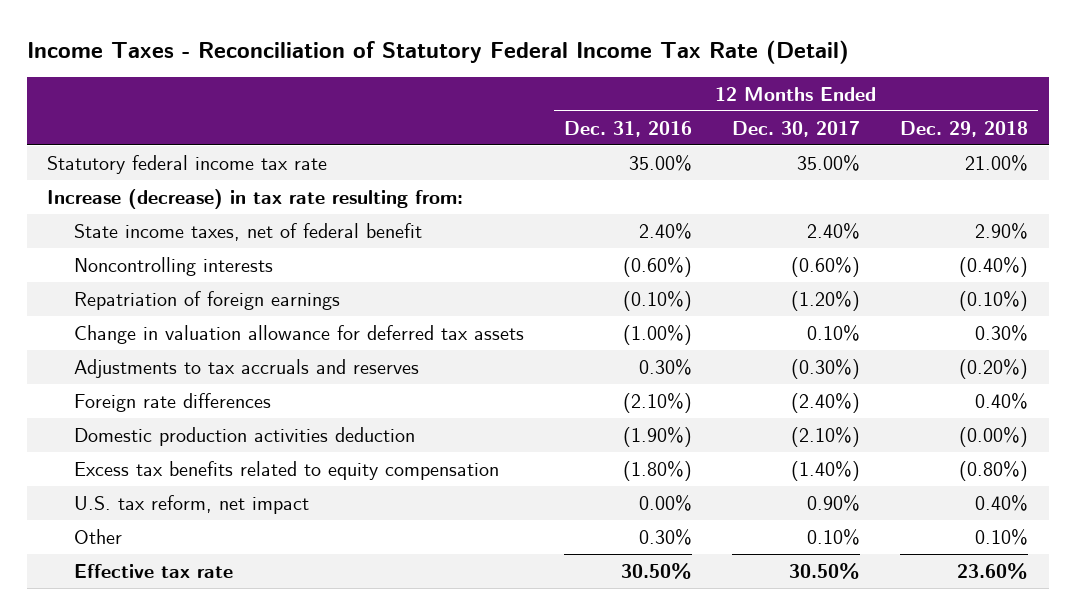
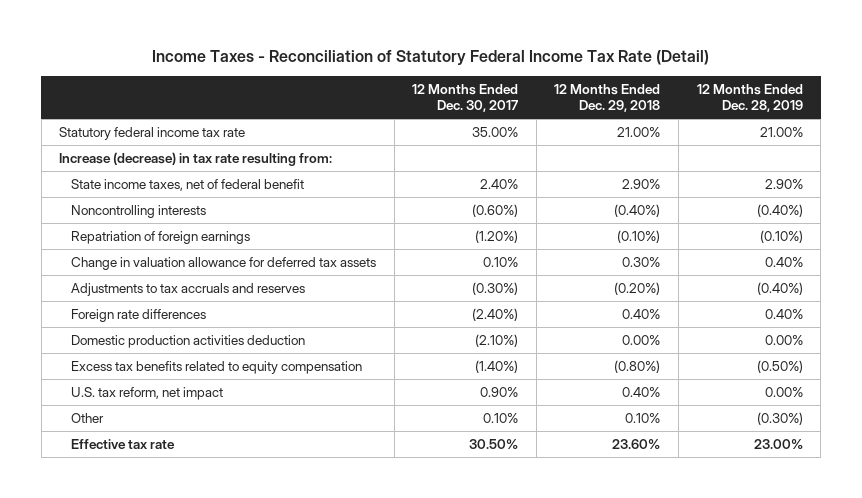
[564,120,693,137] Dec. 31, 2016 -> none
none -> [696,84,803,113] 12 Months Ended Dec. 28, 2019
[959,426,1029,447] (0.00%) -> [622,335,661,346] 0.00%

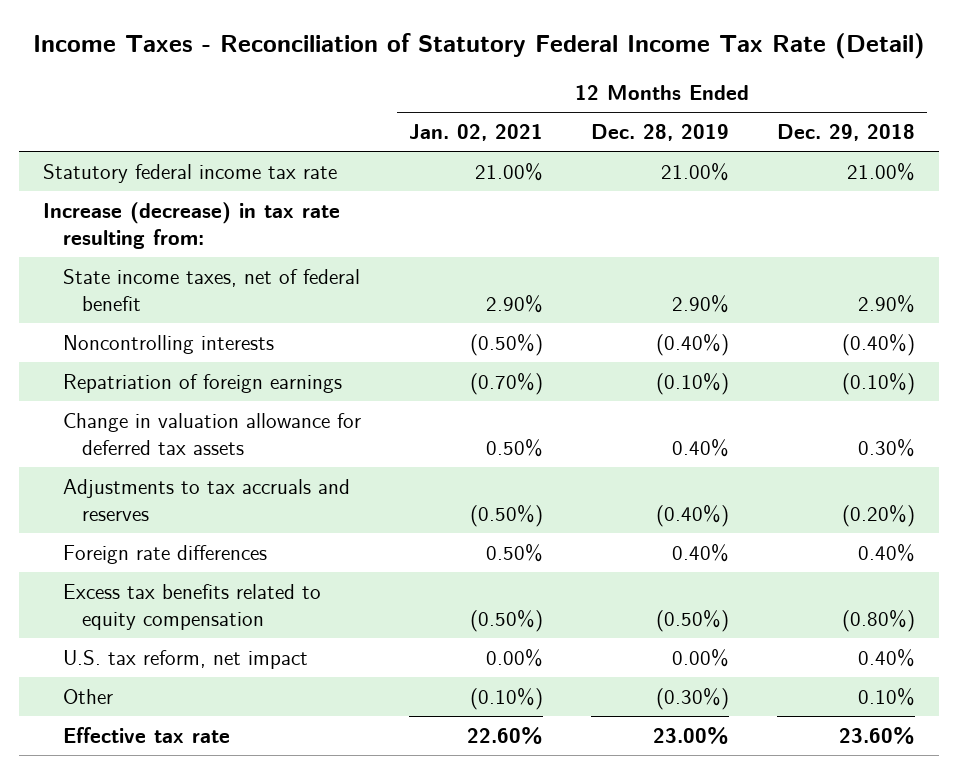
[412,84,519,113] 12 Months Ended Dec. 30, 2017 -> none
none -> [408,124,543,142] Jan. 02, 2021
[70,335,305,349] Domestic production activities deduction -> none

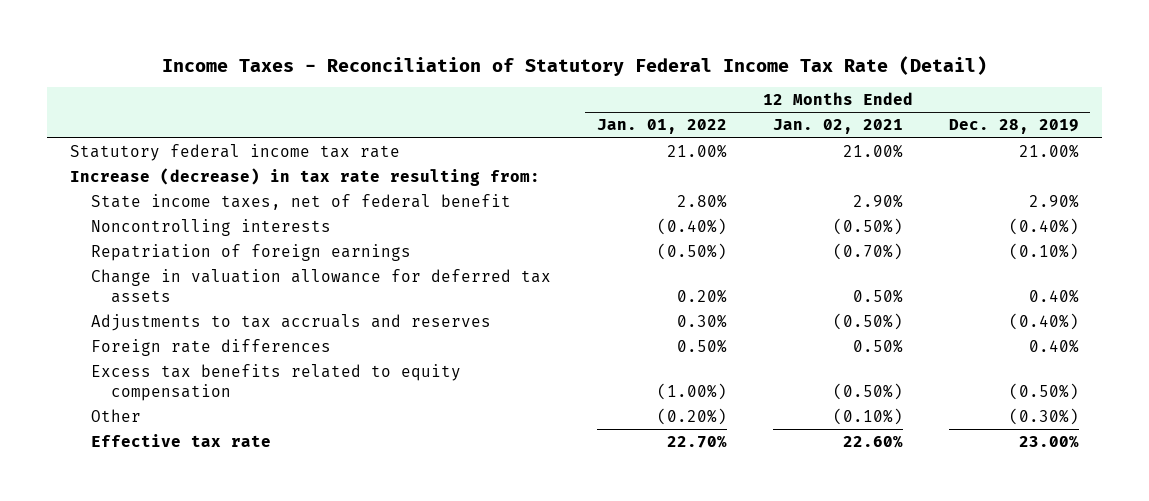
[777,124,916,142] Dec. 29, 2018 -> none
none -> [596,119,727,135] Jan. 01, 2022
[62,650,308,670] U.S. tax reform, net impact -> none

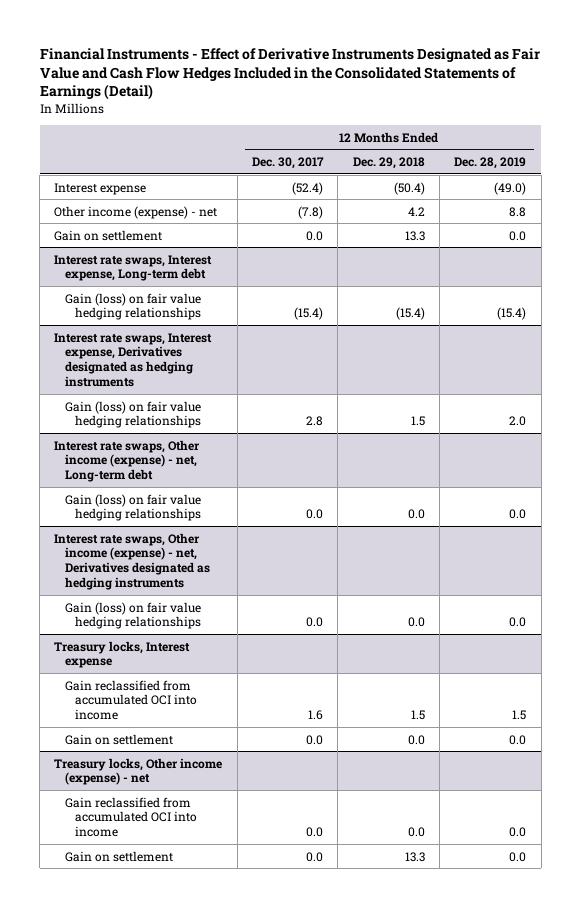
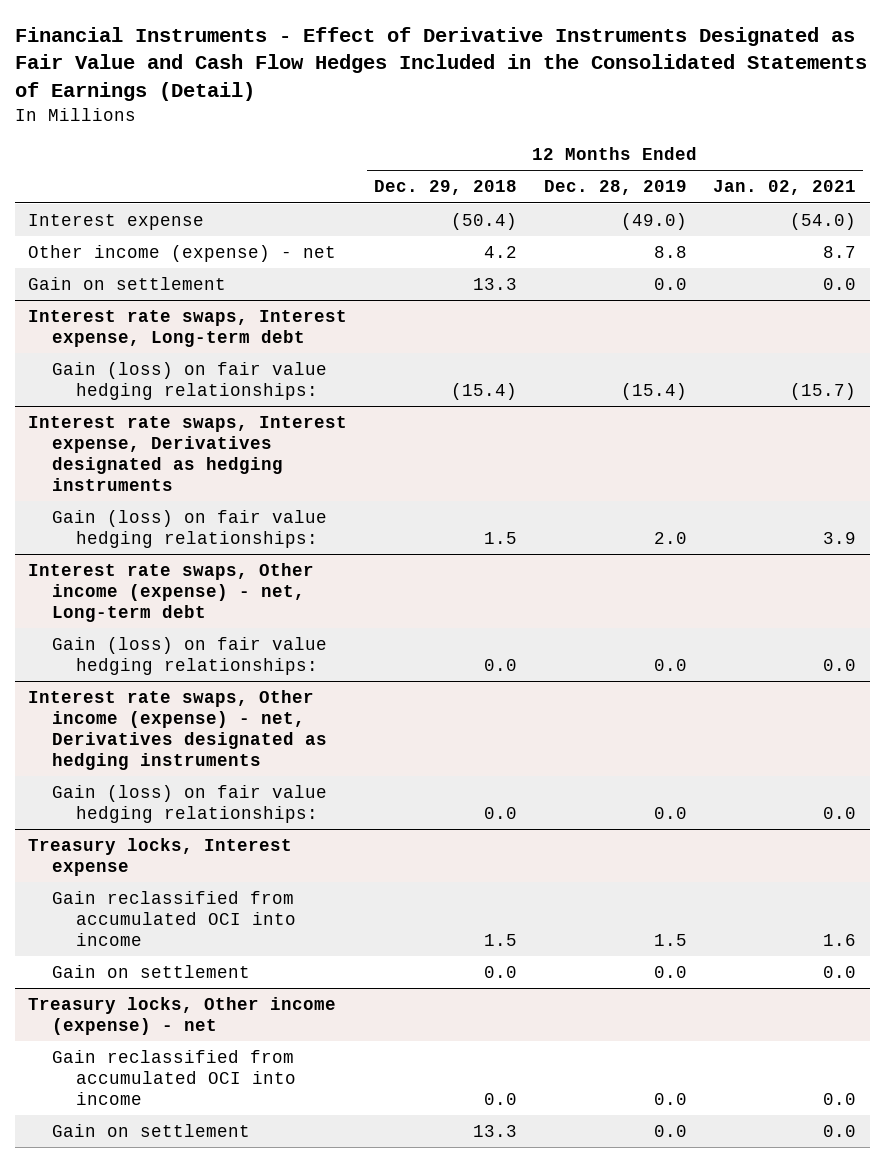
[252,157,325,170] Dec. 30, 2017 -> none
none -> [713,180,857,196] Jan. 02, 2021
[64,292,202,321] Gain (loss) on fair value hedging relationships -> [52,361,328,400] Gain (loss) on fair value hedging relationships:
[64,400,202,429] Gain (loss) on fair value hedging relationships -> [52,509,328,548] Gain (loss) on fair value hedging relationships:
[64,493,202,522] Gain (loss) on fair value hedging relationships -> [52,636,328,675] Gain (loss) on fair value hedging relationships:
[64,601,202,630] Gain (loss) on fair value hedging relationships -> [52,784,328,823] Gain (loss) on fair value hedging relationships:

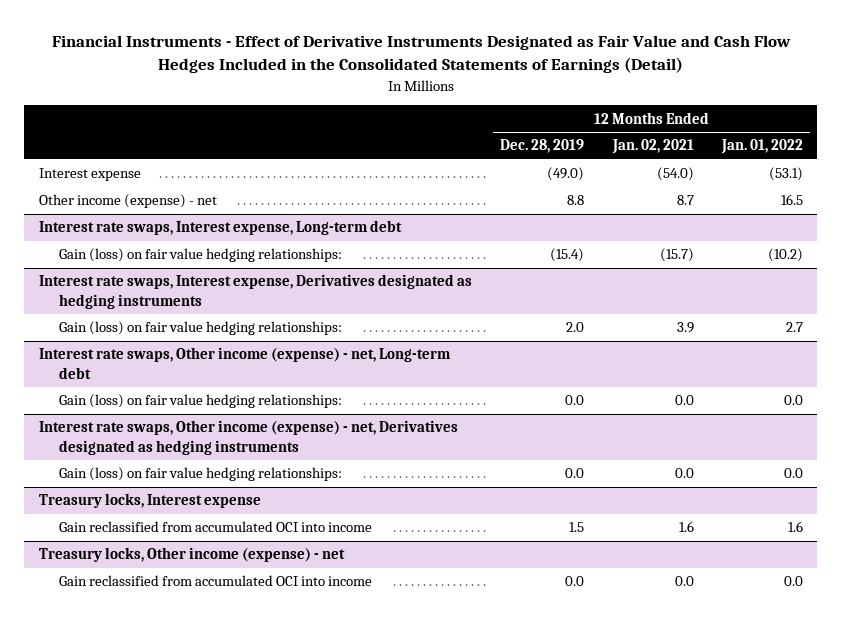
[373,180,517,196] Dec. 29, 2018 -> none
none -> [721,139,804,155] Jan. 01, 2022
[27,276,226,290] Gain on settlement -> none
[52,964,251,978] Gain on settlement -> none
[52,1123,251,1137] Gain on settlement -> none

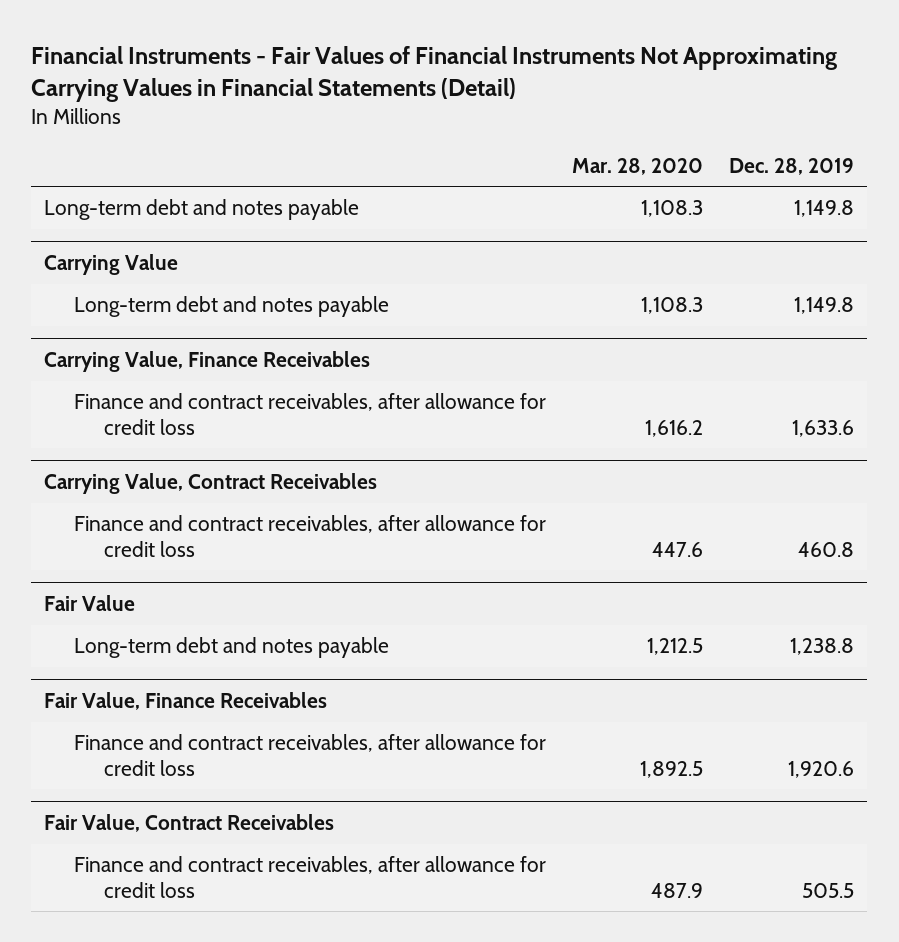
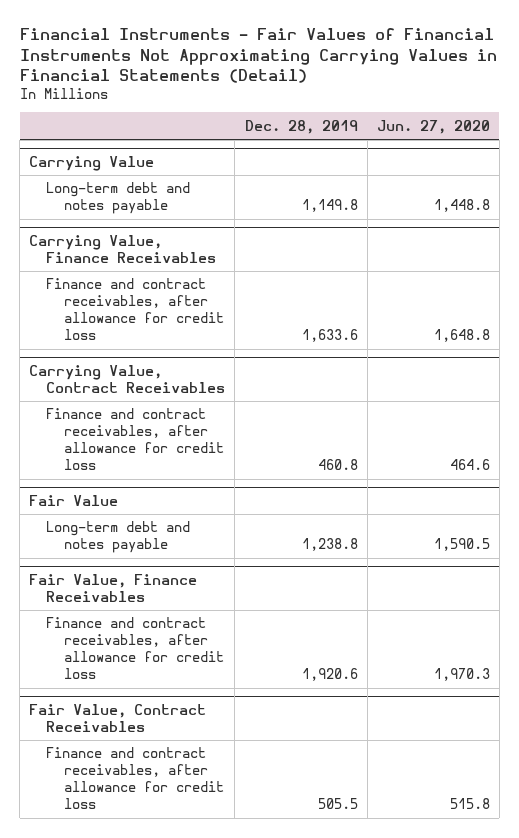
[572,157,704,175] Mar. 28, 2020 -> none
none -> [376,119,490,134] Jun. 27, 2020
[44,199,360,221] Long-term debt and notes payable -> none

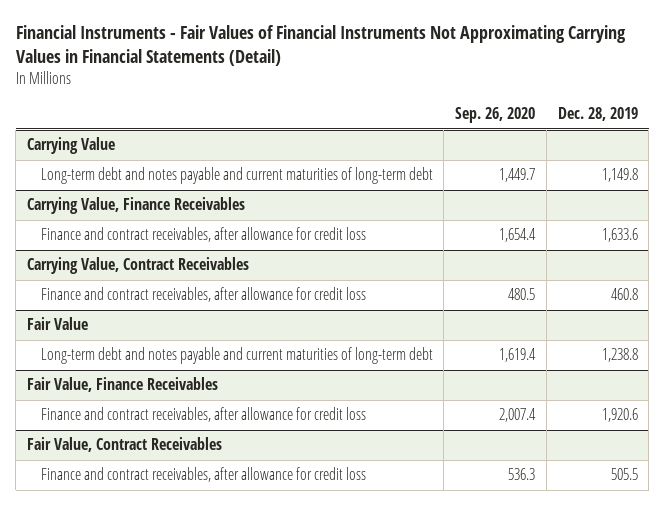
[376,119,490,134] Jun. 27, 2020 -> none
none -> [455,107,536,124] Sep. 26, 2020
[46,182,191,215] Long-term debt and notes payable -> [40,167,433,185] Long-term debt and notes payable and current maturities of long-term debt
[46,521,191,554] Long-term debt and notes payable -> [40,347,433,365] Long-term debt and notes payable and current maturities of long-term debt

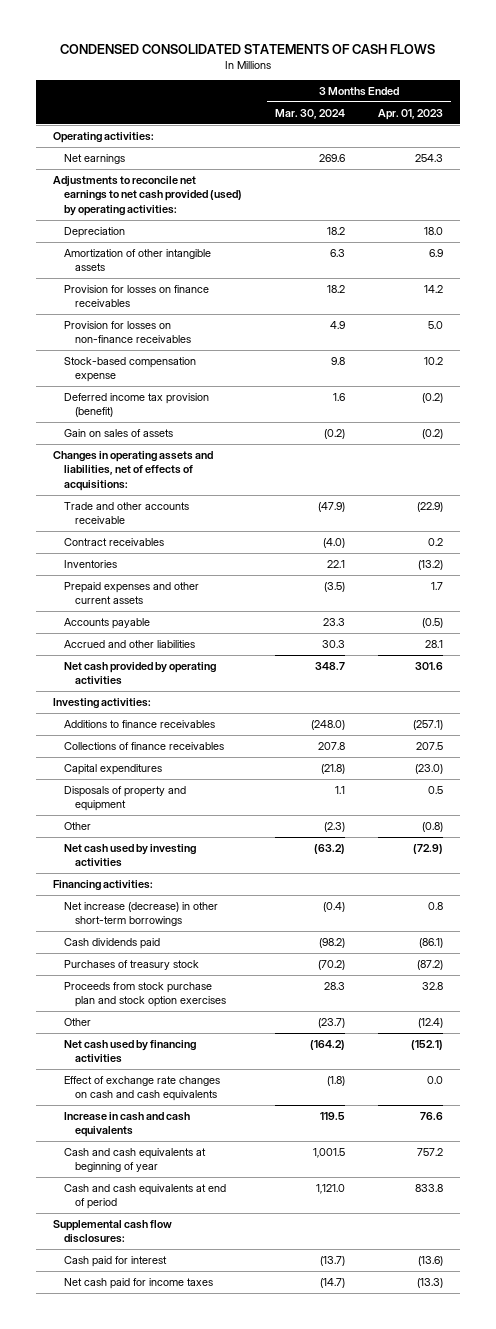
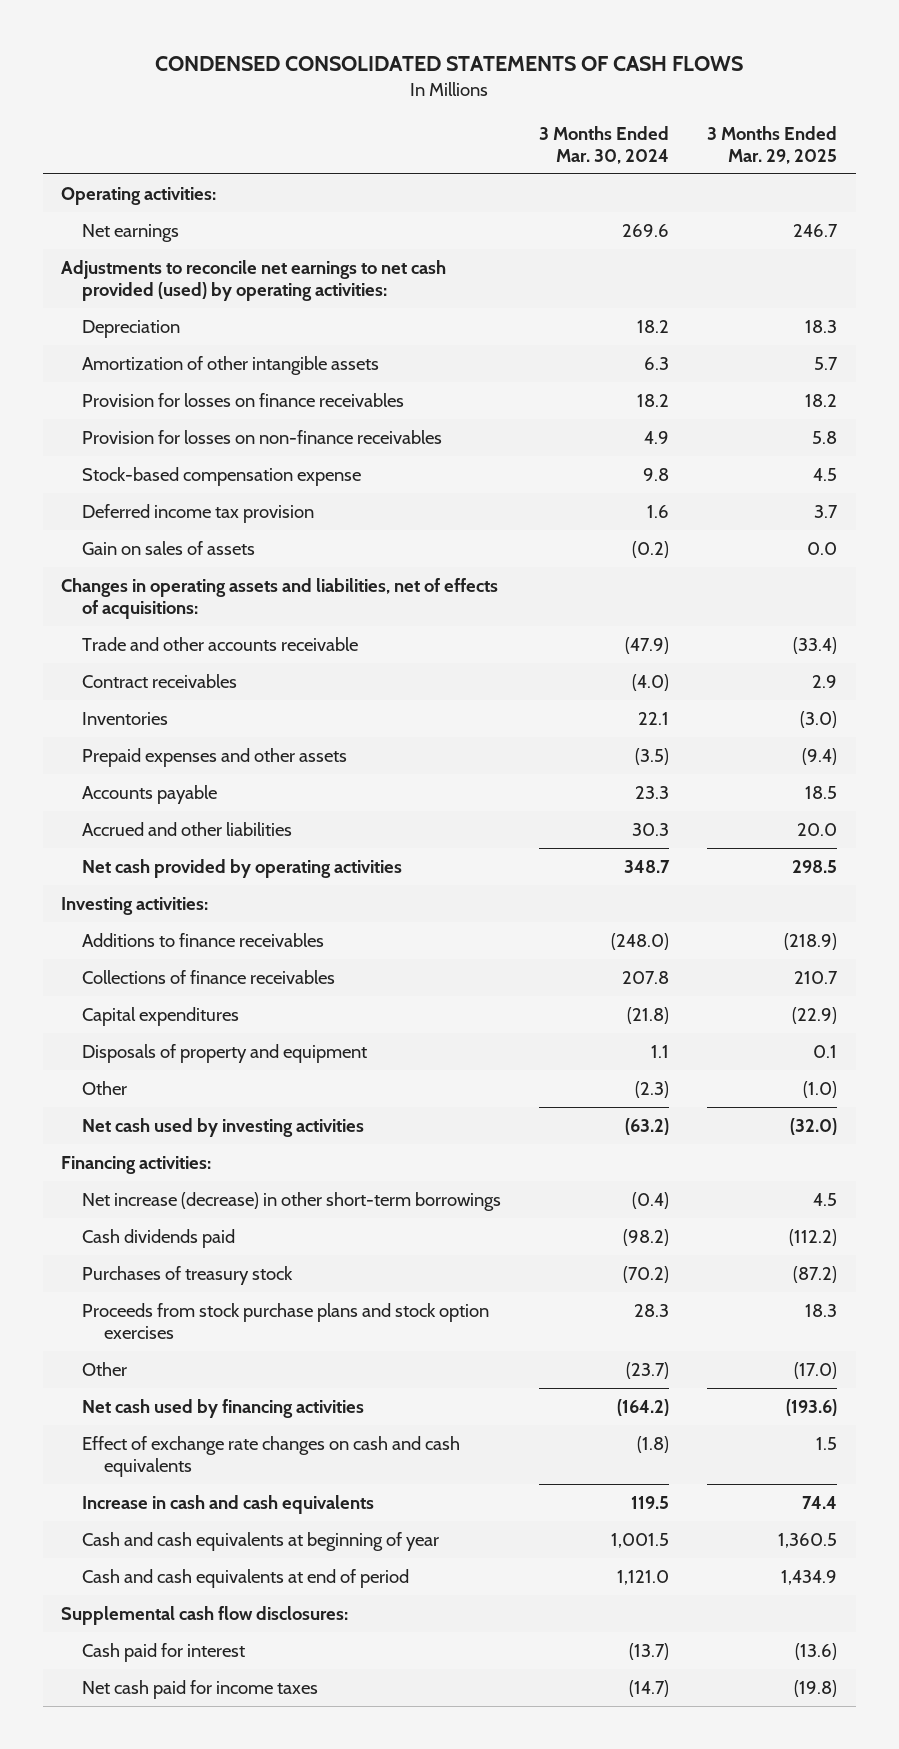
[378,108,444,120] Apr. 01, 2023 -> none
none -> [707,125,838,165] 3 Months Ended Mar. 29, 2025
[63,392,209,418] Deferred income tax provision (benefit) -> [82,503,315,523] Deferred income tax provision
[63,581,199,605] Prepaid expenses and other current assets -> [82,747,348,767] Prepaid expenses and other assets
[63,981,226,1008] Proceeds from stock purchase plan and stock option exercises -> [82,1302,490,1340] Proceeds from stock purchase plans and stock option exercises

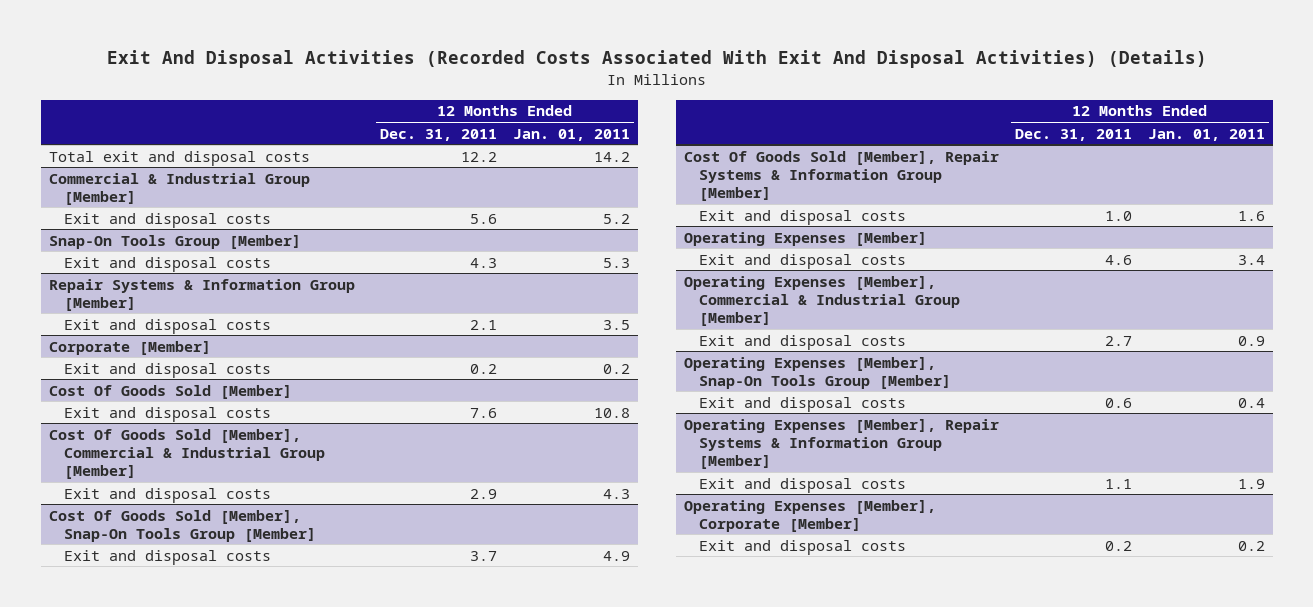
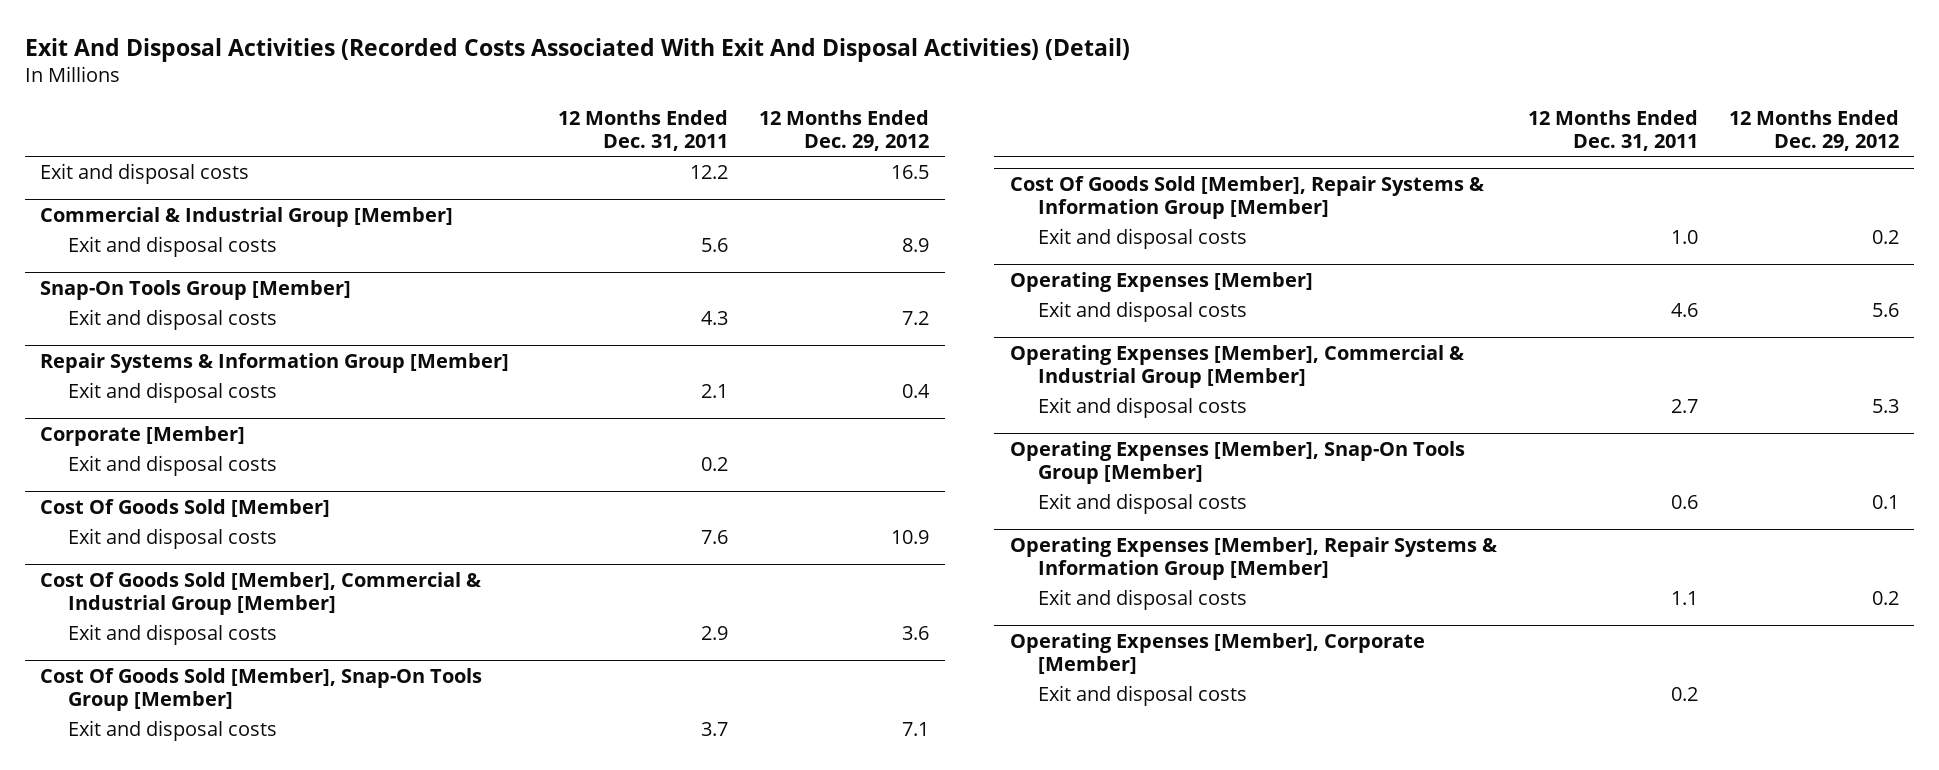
[106,50,1207,69] Exit And Disposal Activities (Recorded Costs Associated With Exit And Disposal Activities) (Details) -> [24,37,1130,62] Exit And Disposal Activities (Recorded Costs Associated With Exit And Disposal Activities) (Detail)
[512,128,630,141] Jan. 01, 2011 -> none
none -> [759,109,930,151] 12 Months Ended Dec. 29, 2012
[48,150,310,166] Total exit and disposal costs -> [40,163,250,185] Exit and disposal costs

